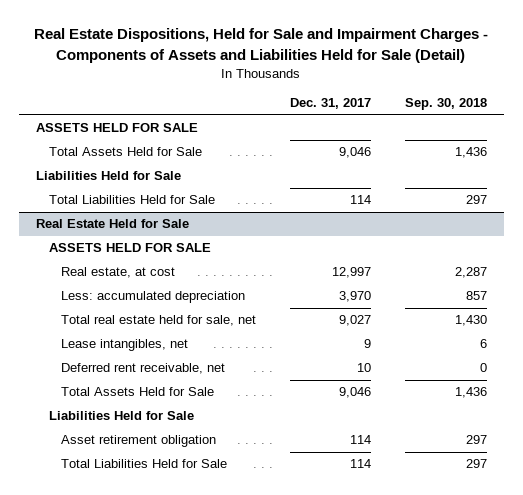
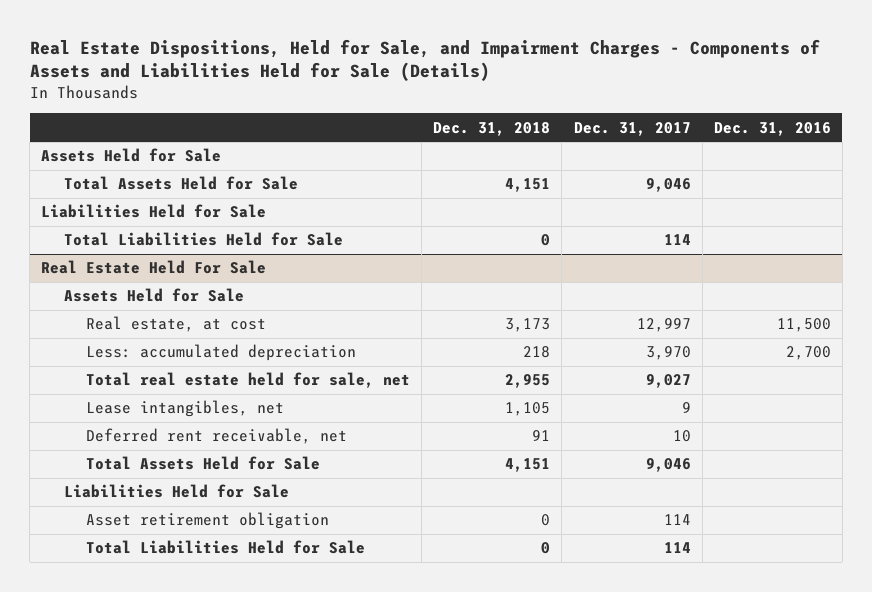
[34,28,489,63] Real Estate Dispositions, Held for Sale and Impairment Charges - Components of Assets and Liabilities Held for Sale (Detail) -> [29,38,820,82] Real Estate Dispositions, Held for Sale, and Impairment Charges - Components of Assets and Liabilities Held for Sale (Details)
[405,98,488,111] Sep. 30, 2018 -> none
none -> [433,121,551,136] Dec. 31, 2018
none -> [713,121,831,136] Dec. 31, 2016
[35,123,198,133] ASSETS HELD FOR SALE -> [41,148,222,163] Assets Held for Sale
[35,219,189,229] Real Estate Held for Sale -> [41,260,267,275] Real Estate Held For Sale
[48,243,211,253] ASSETS HELD FOR SALE -> [63,288,244,303] Assets Held for Sale

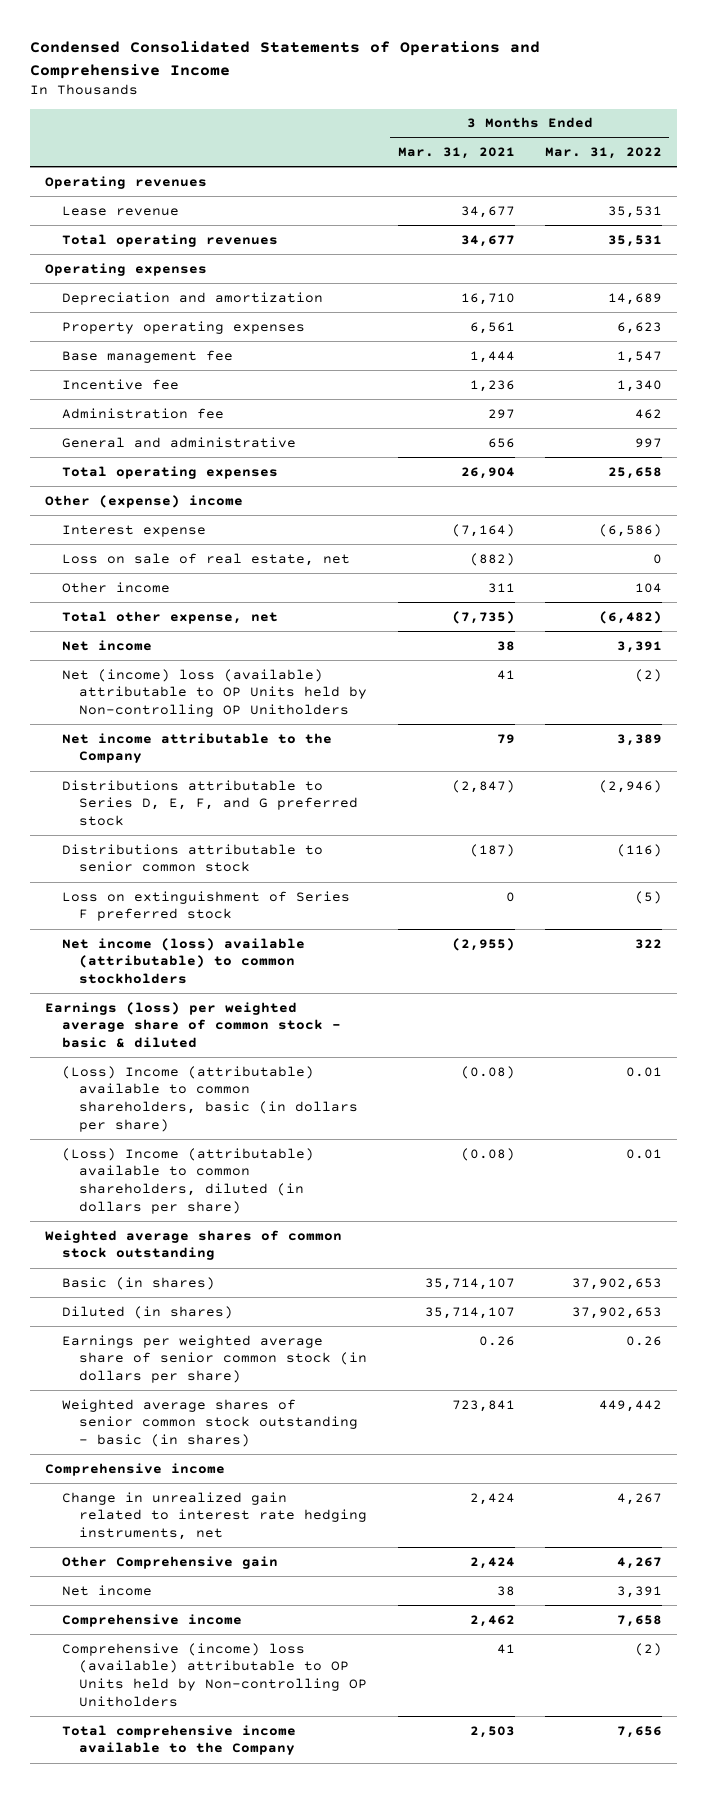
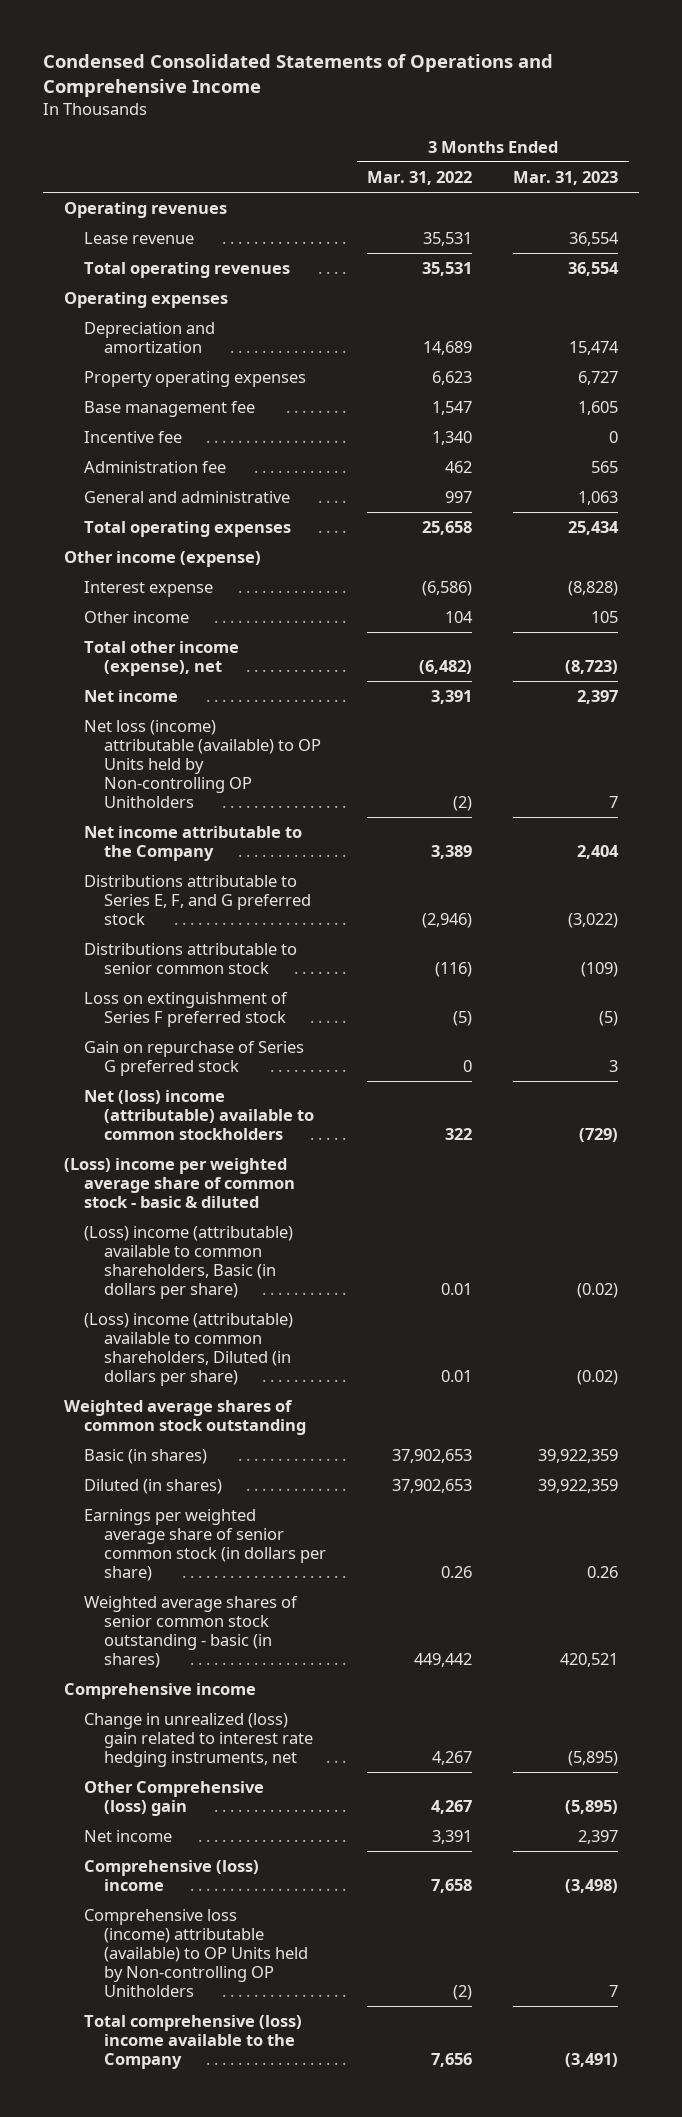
[397,146,515,159] Mar. 31, 2021 -> none
none -> [513,170,619,185] Mar. 31, 2023
[45,494,244,508] Other (expense) income -> [63,550,261,567] Other income (expense)
[62,552,351,566] Loss on sale of real estate, net -> none
[62,610,279,624] Total other expense, net -> [83,640,239,676] Total other income (expense), net
[62,668,368,718] Net (income) loss (available) attributable to OP Units held by Non-controlling OP Unitholders -> [83,719,321,808] Net loss (income) attributable (available) to OP Units held by Non-controlling OP Unitholders
[62,779,359,827] Distributions attributable to Series D, E, F, and G preferred stock -> [83,874,311,925] Distributions attributable to Series E, F, and G preferred stock
none -> [83,1040,304,1076] Gain on repurchase of Series G preferred stock
[62,937,306,985] Net income (loss) available (attributable) to common stockholders -> [83,1089,314,1140] Net (loss) income (attributable) available to common stockholders
[45,1001,342,1049] Earnings (loss) per weighted average share of common stock - basic & diluted -> [63,1157,295,1208] (Loss) income per weighted average share of common stock - basic & diluted
[62,1065,359,1132] (Loss) Income (attributable) available to common shareholders, basic (in dollars per share) -> [83,1225,293,1299] (Loss) income (attributable) available to common shareholders, Basic (in dollars per share)
[62,1147,315,1214] (Loss) Income (attributable) available to common shareholders, diluted (in dollars per share) -> [83,1312,293,1386] (Loss) income (attributable) available to common shareholders, Diluted (in dollars per share)
[62,1491,368,1541] Change in unrealized gain related to interest rate hedging instruments, net -> [83,1712,313,1767] Change in unrealized (loss) gain related to interest rate hedging instruments, net
[62,1555,279,1569] Other Comprehensive gain -> [83,1780,264,1816] Other Comprehensive (loss) gain
[62,1613,243,1627] Comprehensive income -> [83,1859,259,1891] Comprehensive (loss) income
[62,1642,368,1707] Comprehensive (income) loss (available) attributable to OP Units held by Non-controlling OP Unitholders -> [83,1908,308,1997] Comprehensive loss (income) attributable (available) to OP Units held by Non-controlling OP Unitholders
[62,1724,297,1756] Total comprehensive income available to the Company -> [83,2014,302,2069] Total comprehensive (loss) income available to the Company

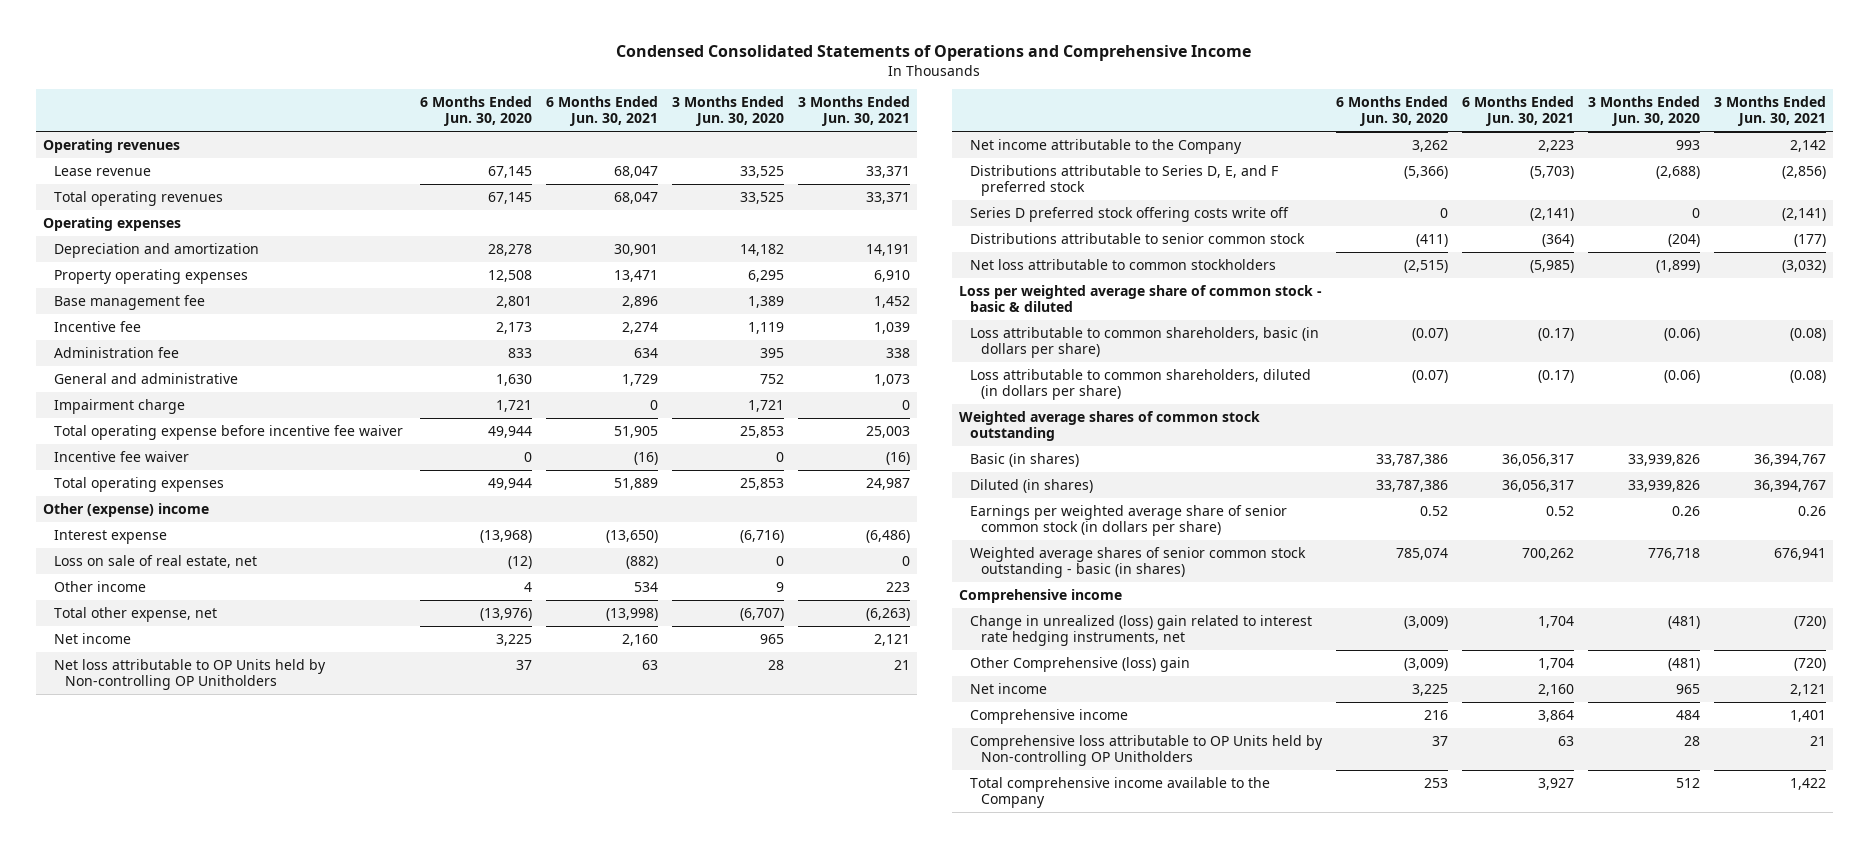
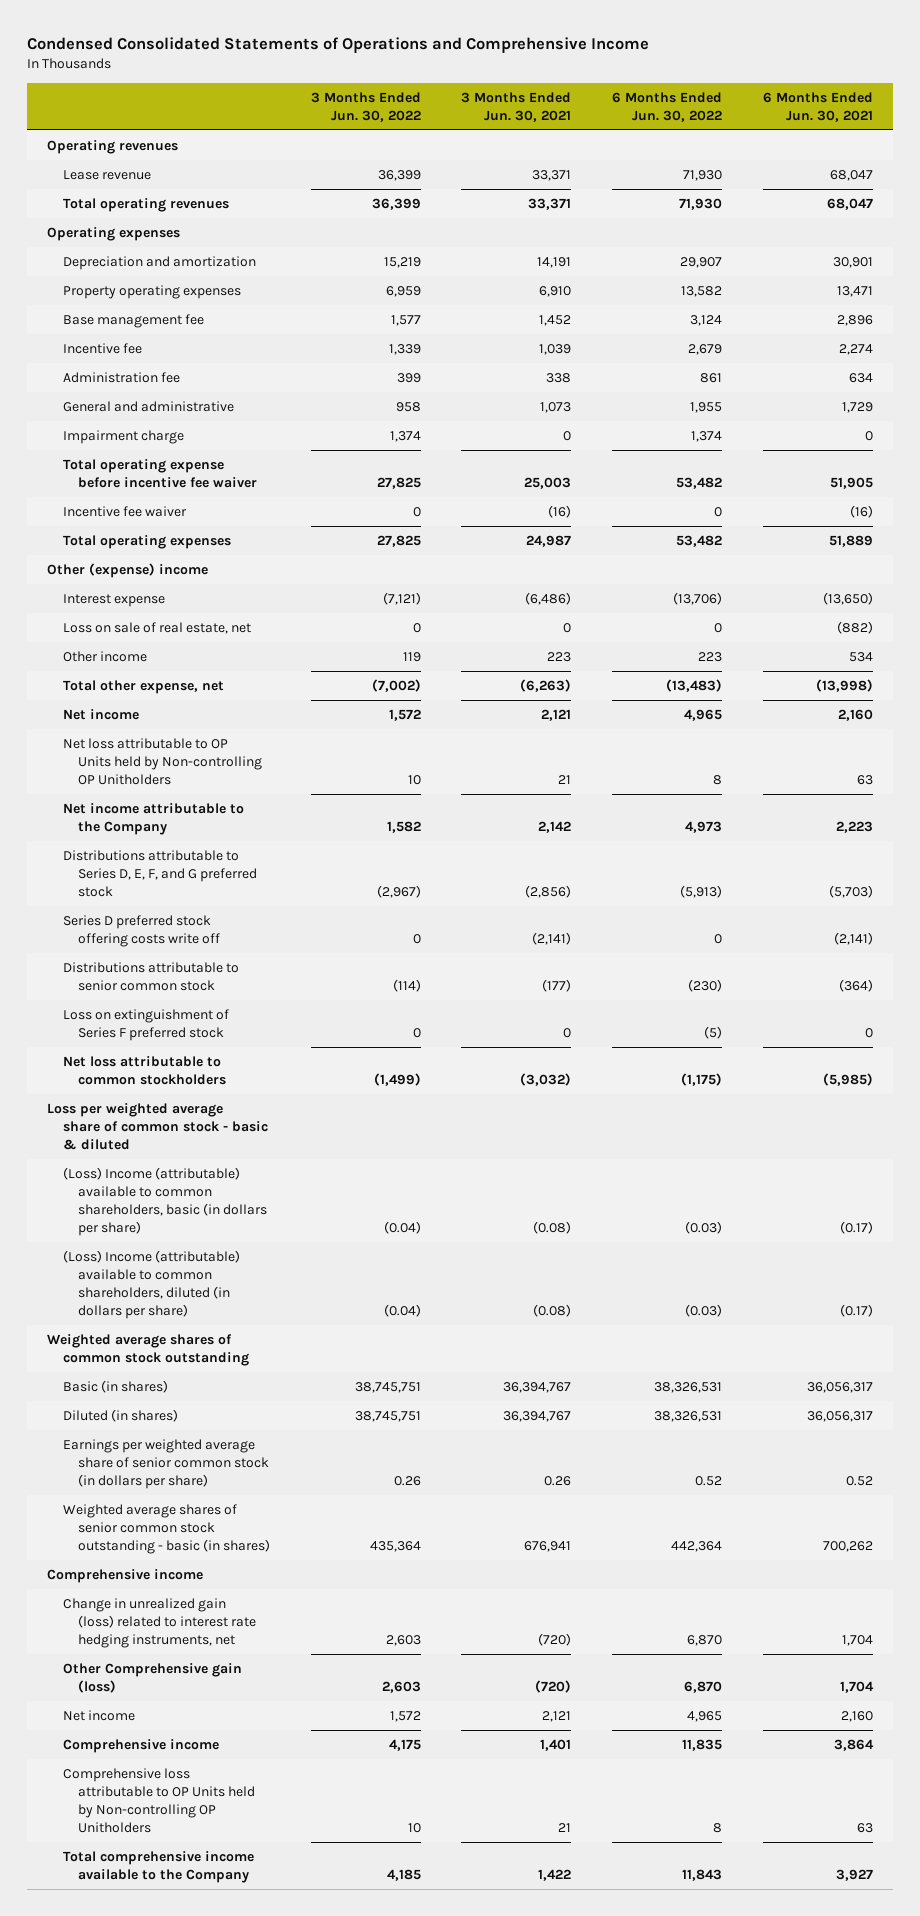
[419,96,532,127] 6 Months Ended Jun. 30, 2020 -> none
[671,96,784,127] 3 Months Ended Jun. 30, 2020 -> none
none -> [310,91,421,122] 3 Months Ended Jun. 30, 2022
none -> [611,91,722,122] 6 Months Ended Jun. 30, 2022
[969,164,1278,196] Distributions attributable to Series D, E, and F preferred stock -> [62,850,257,898] Distributions attributable to Series D, E, F, and G preferred stock
none -> [62,1009,229,1042] Loss on extinguishment of Series F preferred stock
[969,326,1319,358] Loss attributable to common shareholders, basic (in dollars per share) -> [62,1167,267,1237] (Loss) Income (attributable) available to common shareholders, basic (in dollars per share)
[969,368,1311,400] Loss attributable to common shareholders, diluted (in dollars per share) -> [62,1250,240,1320] (Loss) Income (attributable) available to common shareholders, diluted (in dollars per share)
[969,614,1312,646] Change in unrealized (loss) gain related to interest rate hedging instruments, net -> [62,1598,256,1649] Change in unrealized gain (loss) related to interest rate hedging instruments, net
[969,656,1190,672] Other Comprehensive (loss) gain -> [62,1663,242,1694] Other Comprehensive gain (loss)

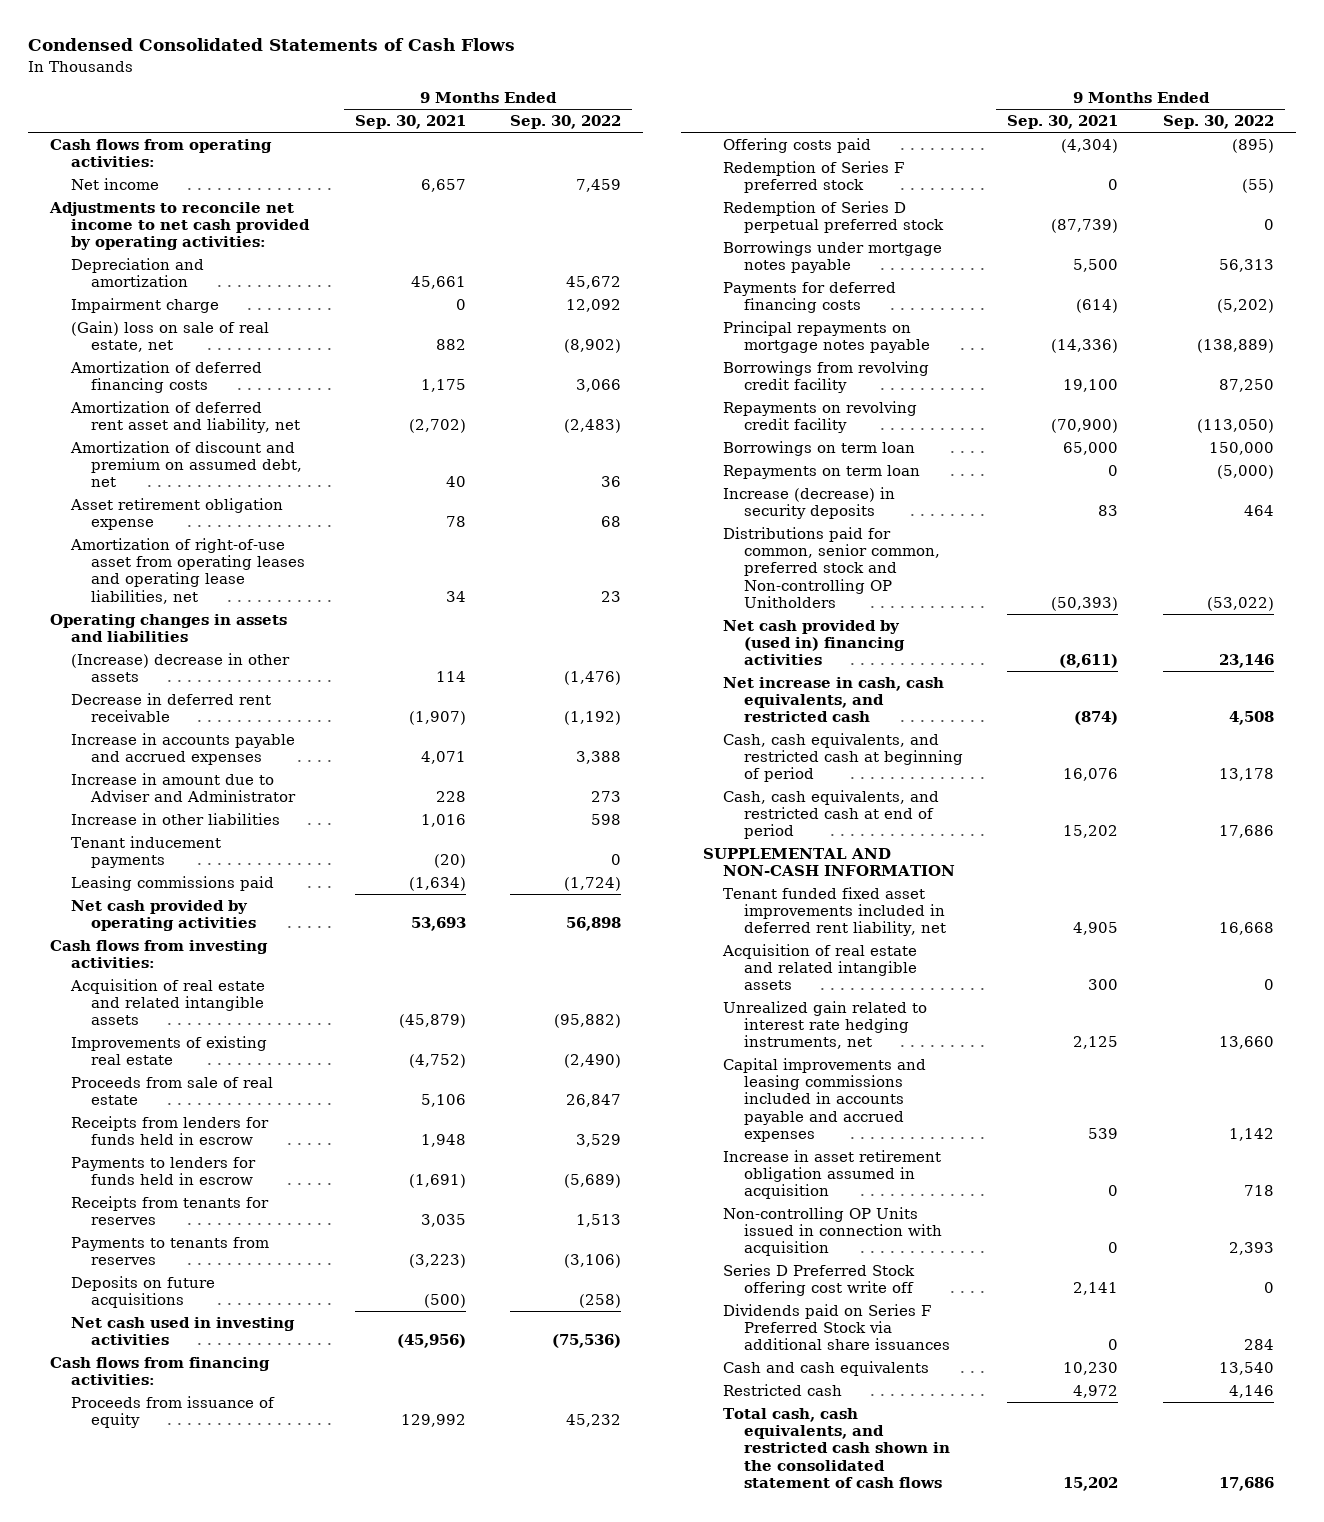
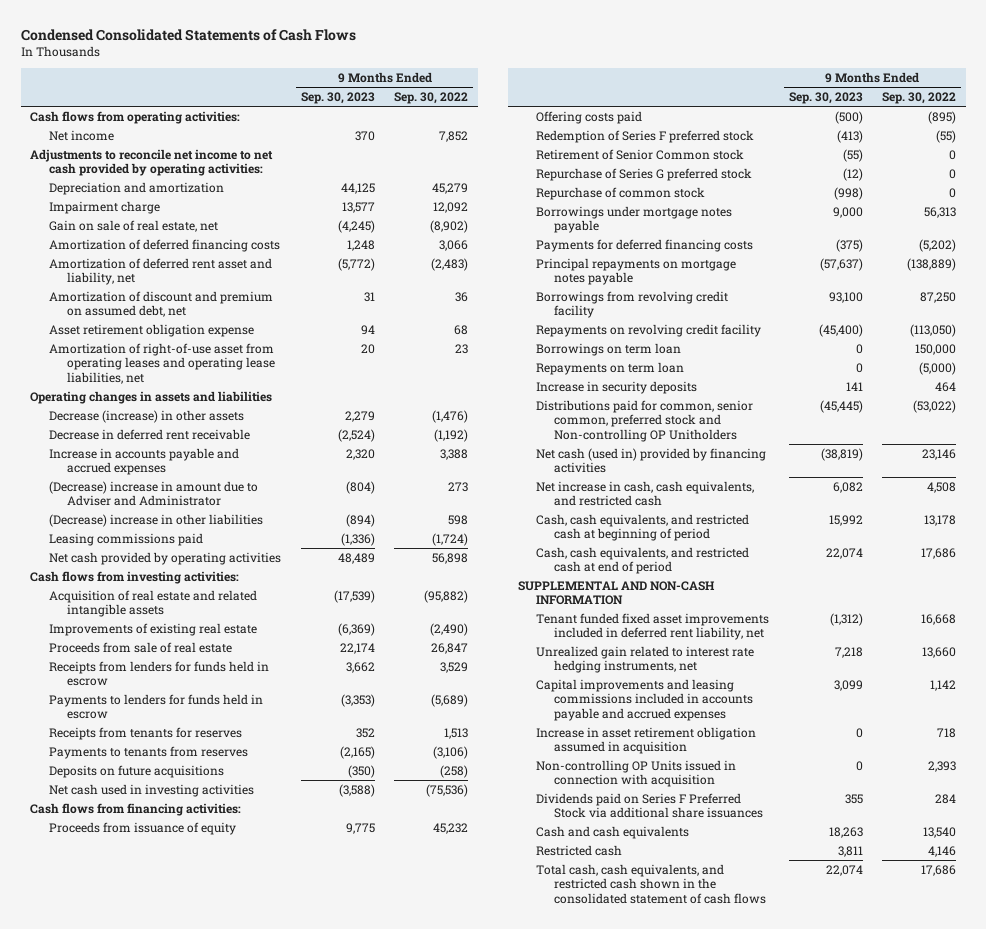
[354,115,466,130] Sep. 30, 2021 -> none
none -> [300,92,375,105] Sep. 30, 2023
[576,178,622,192] 7,459 -> [439,130,469,142] 7,852
[566,276,622,290] 45,672 -> [432,182,469,194] 45,279
[70,320,269,353] (Gain) loss on sale of real estate, net -> [48,219,218,232] Gain on sale of real estate, net
[70,652,290,683] (Increase) decrease in other assets -> [48,409,244,423] Decrease (increase) in other assets
[70,835,221,869] Tenant inducement payments -> none
[70,772,297,803] Increase in amount due to Adviser and Administrator -> [48,480,258,507] (Decrease) increase in amount due to Adviser and Administrator
[70,812,280,825] Increase in other liabilities -> [48,513,263,527] (Decrease) increase in other liabilities
[723,200,944,234] Redemption of Series D perpetual preferred stock -> none
none -> [536,148,745,160] Retirement of Senior Common stock
none -> [536,167,753,181] Repurchase of Series G preferred stock
none -> [536,186,706,200] Repurchase of common stock
[723,486,896,520] Increase (decrease) in security deposits -> [536,380,698,394] Increase in security deposits
[723,619,905,666] Net cash provided by (used in) financing activities -> [536,447,767,474] Net cash (used in) provided by financing activities
[722,943,918,991] Acquisition of real estate and related intangible assets -> none
[723,1263,916,1297] Series D Preferred Stock offering cost write off -> none

